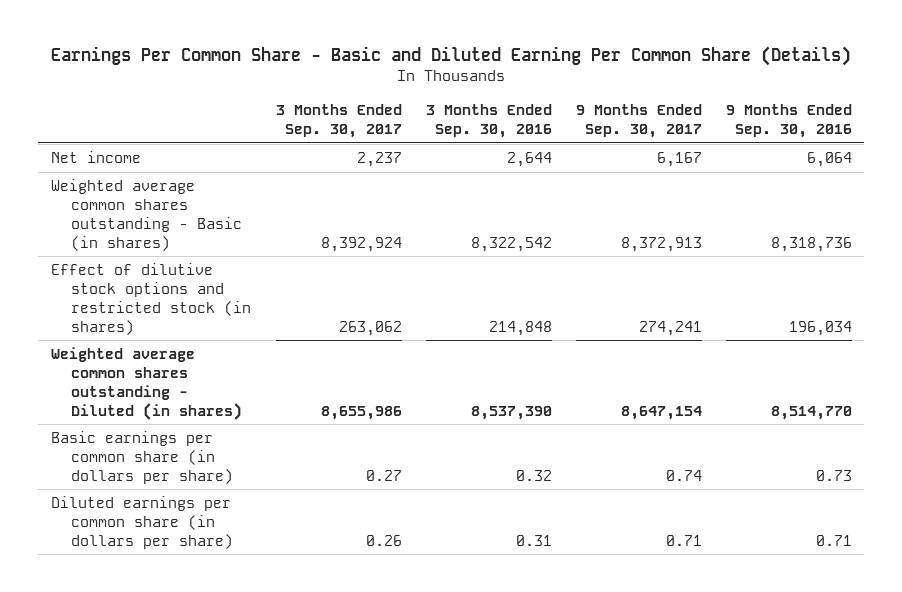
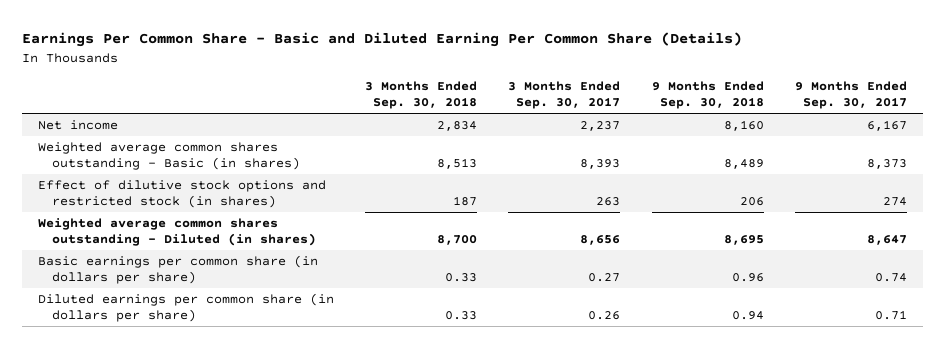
[425,104,552,139] 3 Months Ended Sep. 30, 2016 -> none
[725,104,852,139] 9 Months Ended Sep. 30, 2016 -> none
none -> [365,81,478,110] 3 Months Ended Sep. 30, 2018
none -> [651,81,764,110] 9 Months Ended Sep. 30, 2018
[320,236,402,252] 8,392,924 -> [580,159,621,170] 8,393
[620,236,702,252] 8,372,913 -> [867,159,908,170] 8,373
[338,320,402,336] 263,062 -> [596,197,621,207] 263
[638,320,702,336] 274,241 -> [883,197,908,207] 274
[320,405,402,420] 8,655,986 -> [580,235,621,246] 8,656
[620,405,702,420] 8,647,154 -> [867,235,908,246] 8,647

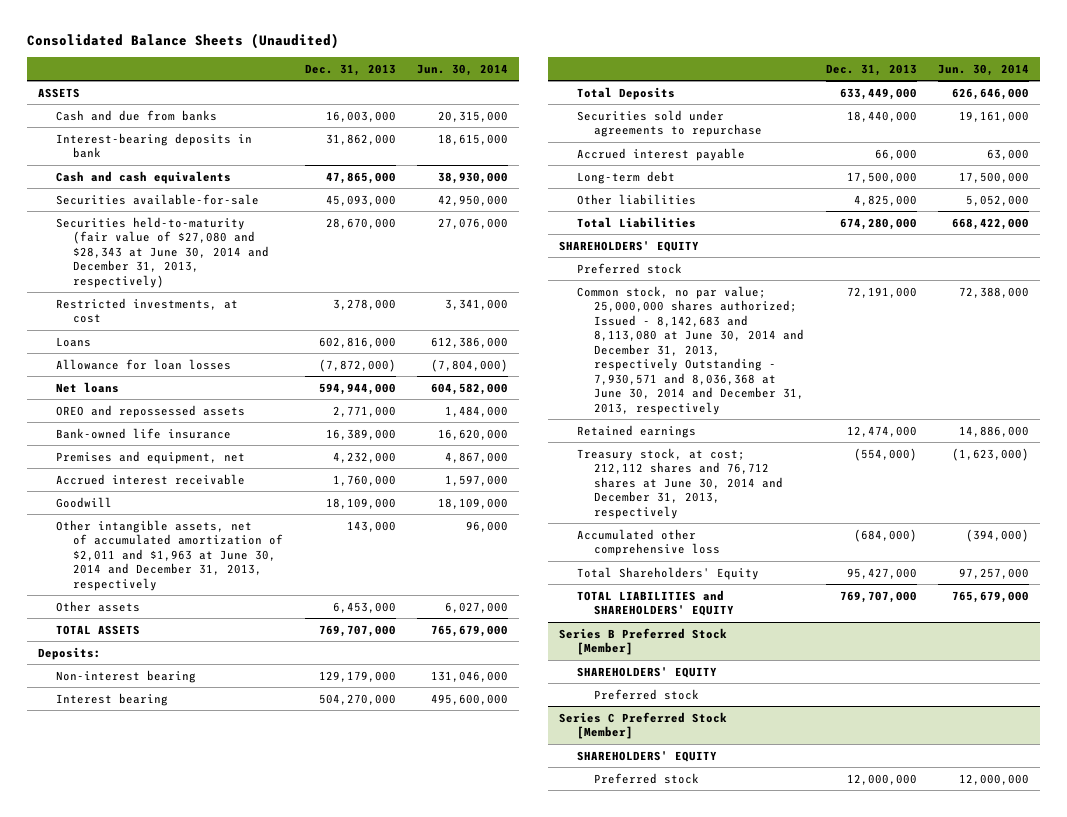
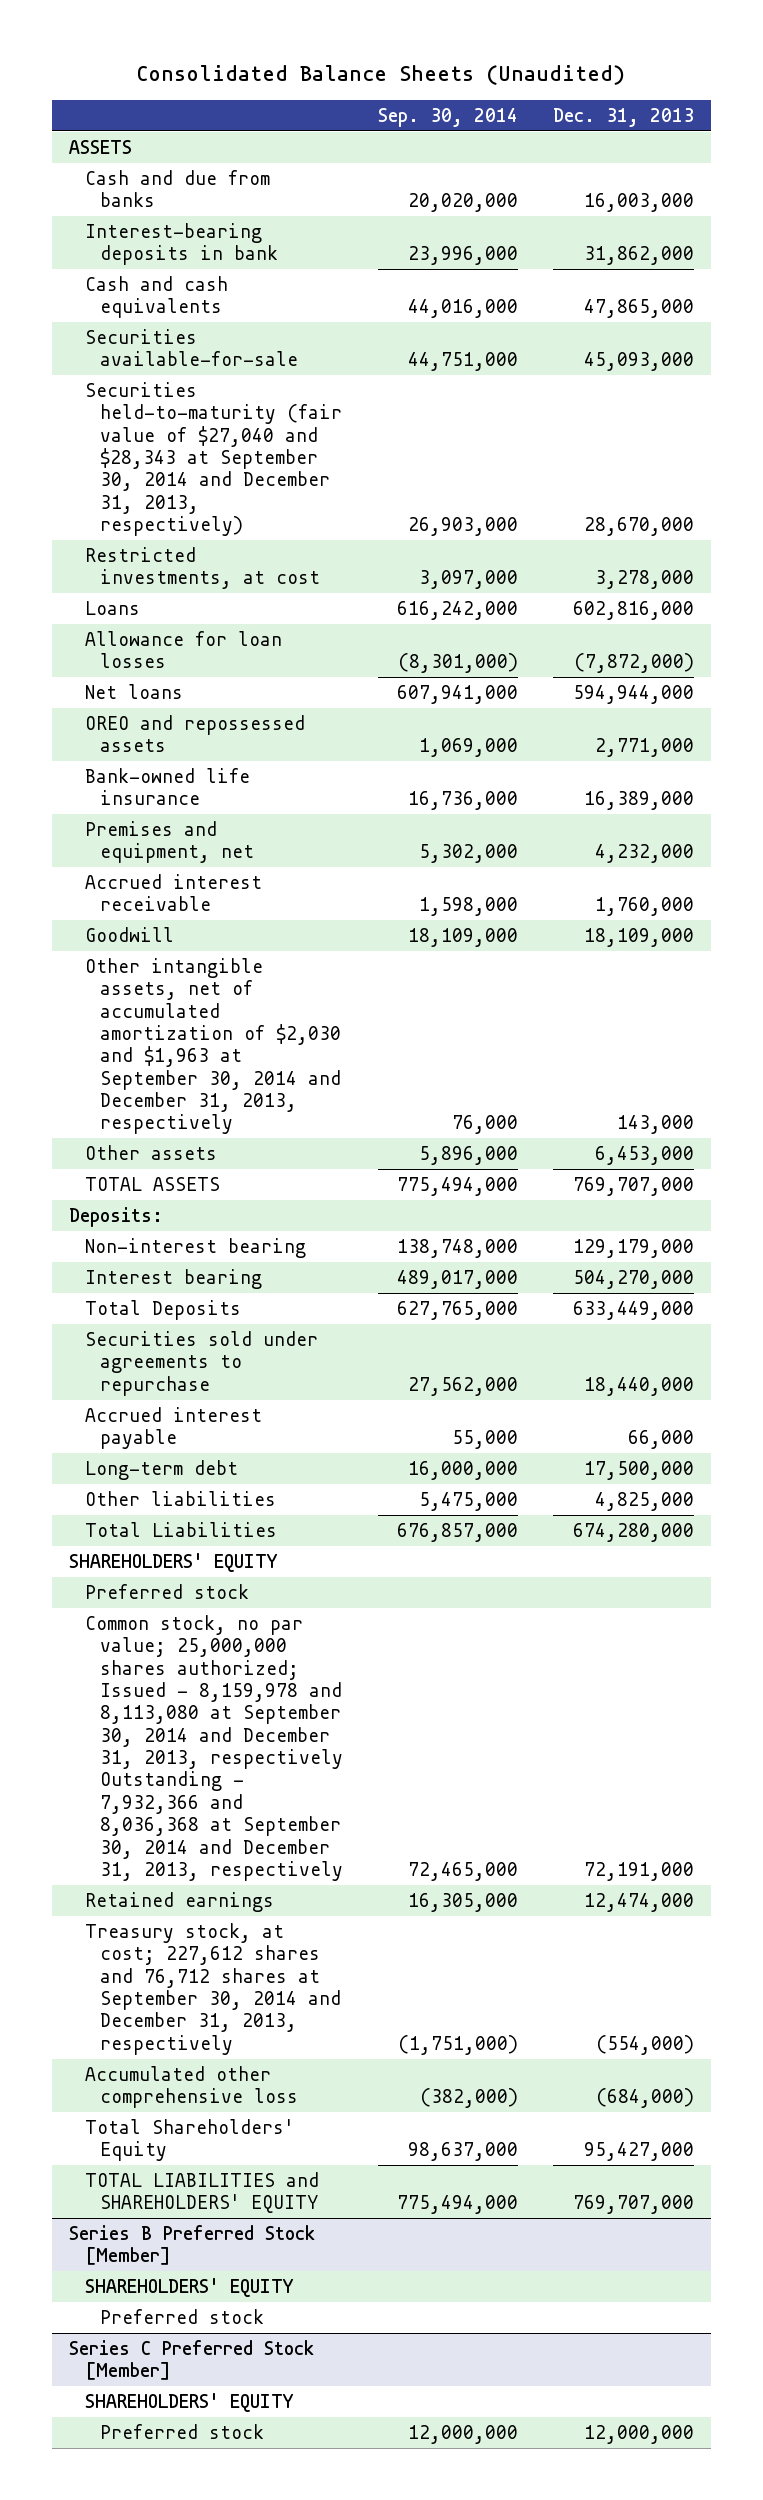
[417,63,509,76] Jun. 30, 2014 -> none
none -> [377,107,518,127] Sep. 30, 2014
[55,216,270,288] Securities held-to-maturity (fair value of $27,080 and $28,343 at June 30, 2014 and December 31, 2013, respectively) -> [84,381,343,537] Securities held-to-maturity (fair value of $27,040 and $28,343 at September 30, 2014 and December 31, 2013, respectively)
[55,519,284,591] Other intangible assets, net of accumulated amortization of $2,011 and $1,963 at June 30, 2014 and December 31, 2013, respectively -> [84,957,342,1135] Other intangible assets, net of accumulated amortization of $2,030 and $1,963 at September 30, 2014 and December 31, 2013, respectively
[576,285,805,415] Common stock, no par value; 25,000,000 shares authorized; Issued - 8,142,683 and 8,113,080 at June 30, 2014 and December 31, 2013, respectively Outstanding - 7,930,571 and 8,036,368 at June 30, 2014 and December 31, 2013, respectively -> [84,1614,344,1881] Common stock, no par value; 25,000,000 shares authorized; Issued - 8,159,978 and 8,113,080 at September 30, 2014 and December 31, 2013, respectively Outstanding - 7,932,366 and 8,036,368 at September 30, 2014 and December 31, 2013, respectively
[576,447,784,519] Treasury stock, at cost; 212,112 shares and 76,712 shares at June 30, 2014 and December 31, 2013, respectively -> [84,1922,342,2055] Treasury stock, at cost; 227,612 shares and 76,712 shares at September 30, 2014 and December 31, 2013, respectively

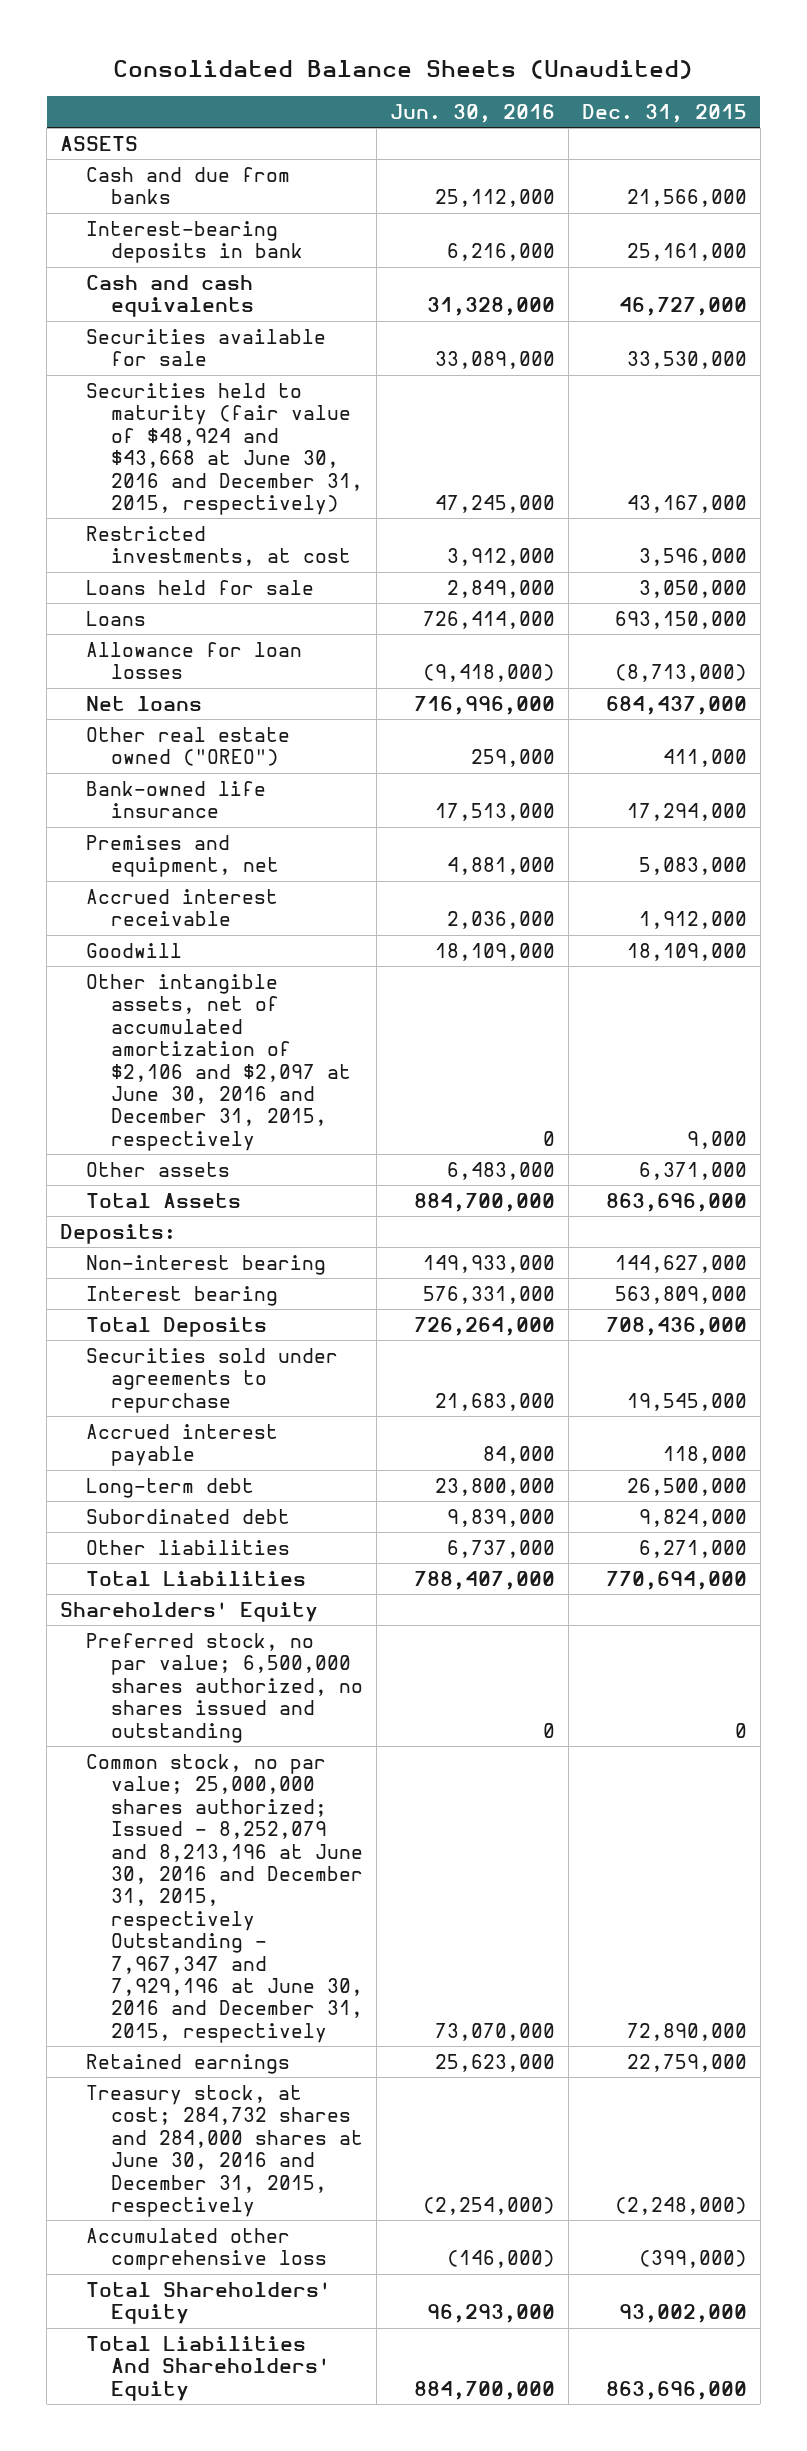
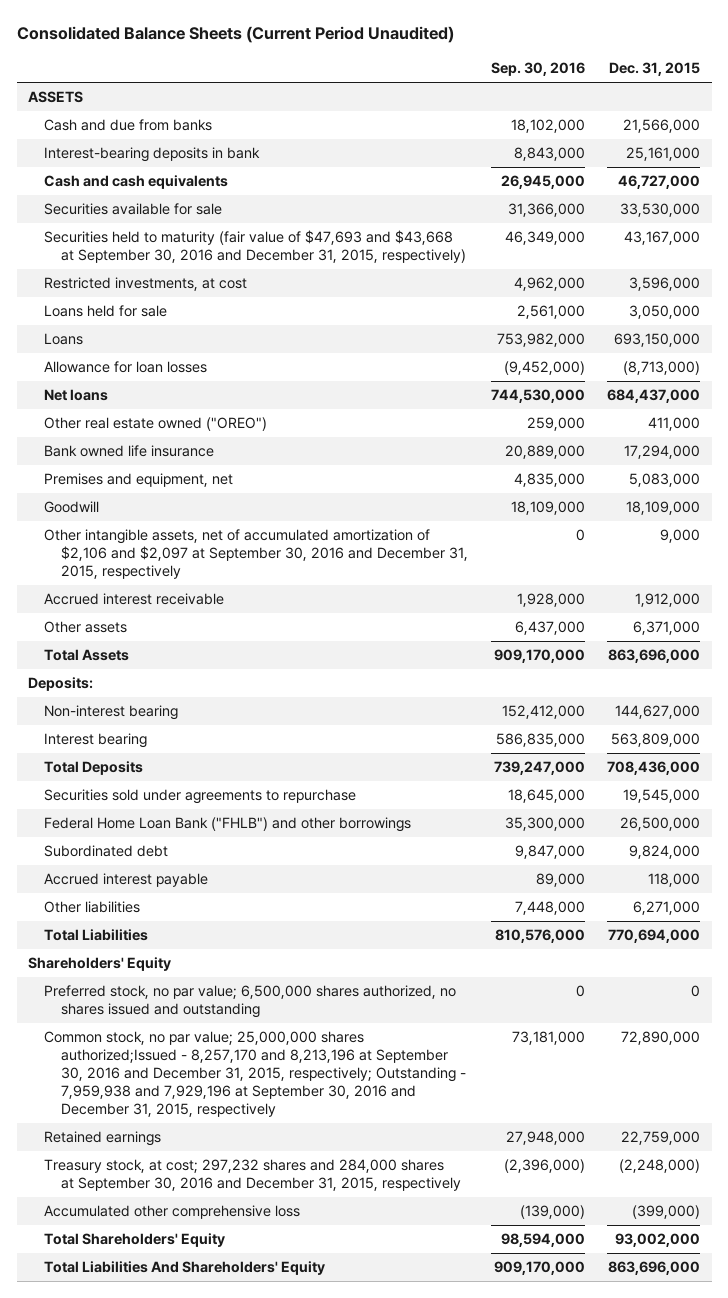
[113,59,694,79] Consolidated Balance Sheets (Unaudited) -> [16,26,454,44] Consolidated Balance Sheets (Current Period Unaudited)
[389,103,555,123] Jun. 30, 2016 -> none
none -> [490,62,585,77] Sep. 30, 2016
[85,382,363,515] Securities held to maturity (fair value of $48,924 and $43,668 at June 30, 2016 and December 31, 2015, respectively) -> [44,230,466,264] Securities held to maturity (fair value of $47,693 and $43,668 at September 30, 2016 and December 31, 2015, respectively)
[85,780,266,819] Bank-owned life insurance -> [44,445,215,458] Bank owned life insurance
[85,973,351,1151] Other intangible assets, net of accumulated amortization of $2,106 and $2,097 at June 30, 2016 and December 31, 2015, respectively -> [44,529,468,580] Other intangible assets, net of accumulated amortization of $2,106 and $2,097 at September 30, 2016 and December 31, 2015, respectively
[85,888,278,927] Accrued interest receivable -> [44,593,225,606] Accrued interest receivable
[85,1477,254,1498] Long-term debt -> [44,817,412,833] Federal Home Loan Bank ("FHLB") and other borrowings
[85,1423,278,1467] Accrued interest payable -> [44,873,209,888] Accrued interest payable
[85,1753,363,2043] Common stock, no par value; 25,000,000 shares authorized; Issued - 8,252,079 and 8,213,196 at June 30, 2016 and December 31, 2015, respectively Outstanding - 7,967,347 and 7,929,196 at June 30, 2016 and December 31, 2015, respectively -> [44,1031,466,1117] Common stock, no par value; 25,000,000 shares authorized;Issued - 8,257,170 and 8,213,196 at September 30, 2016 and December 31, 2015, respectively; Outstanding - 7,959,938 and 7,929,196 at September 30, 2016 and December 31, 2015, respectively
[85,2084,363,2217] Treasury stock, at cost; 284,732 shares and 284,000 shares at June 30, 2016 and December 31, 2015, respectively -> [44,1159,461,1192] Treasury stock, at cost; 297,232 shares and 284,000 shares at September 30, 2016 and December 31, 2015, respectively

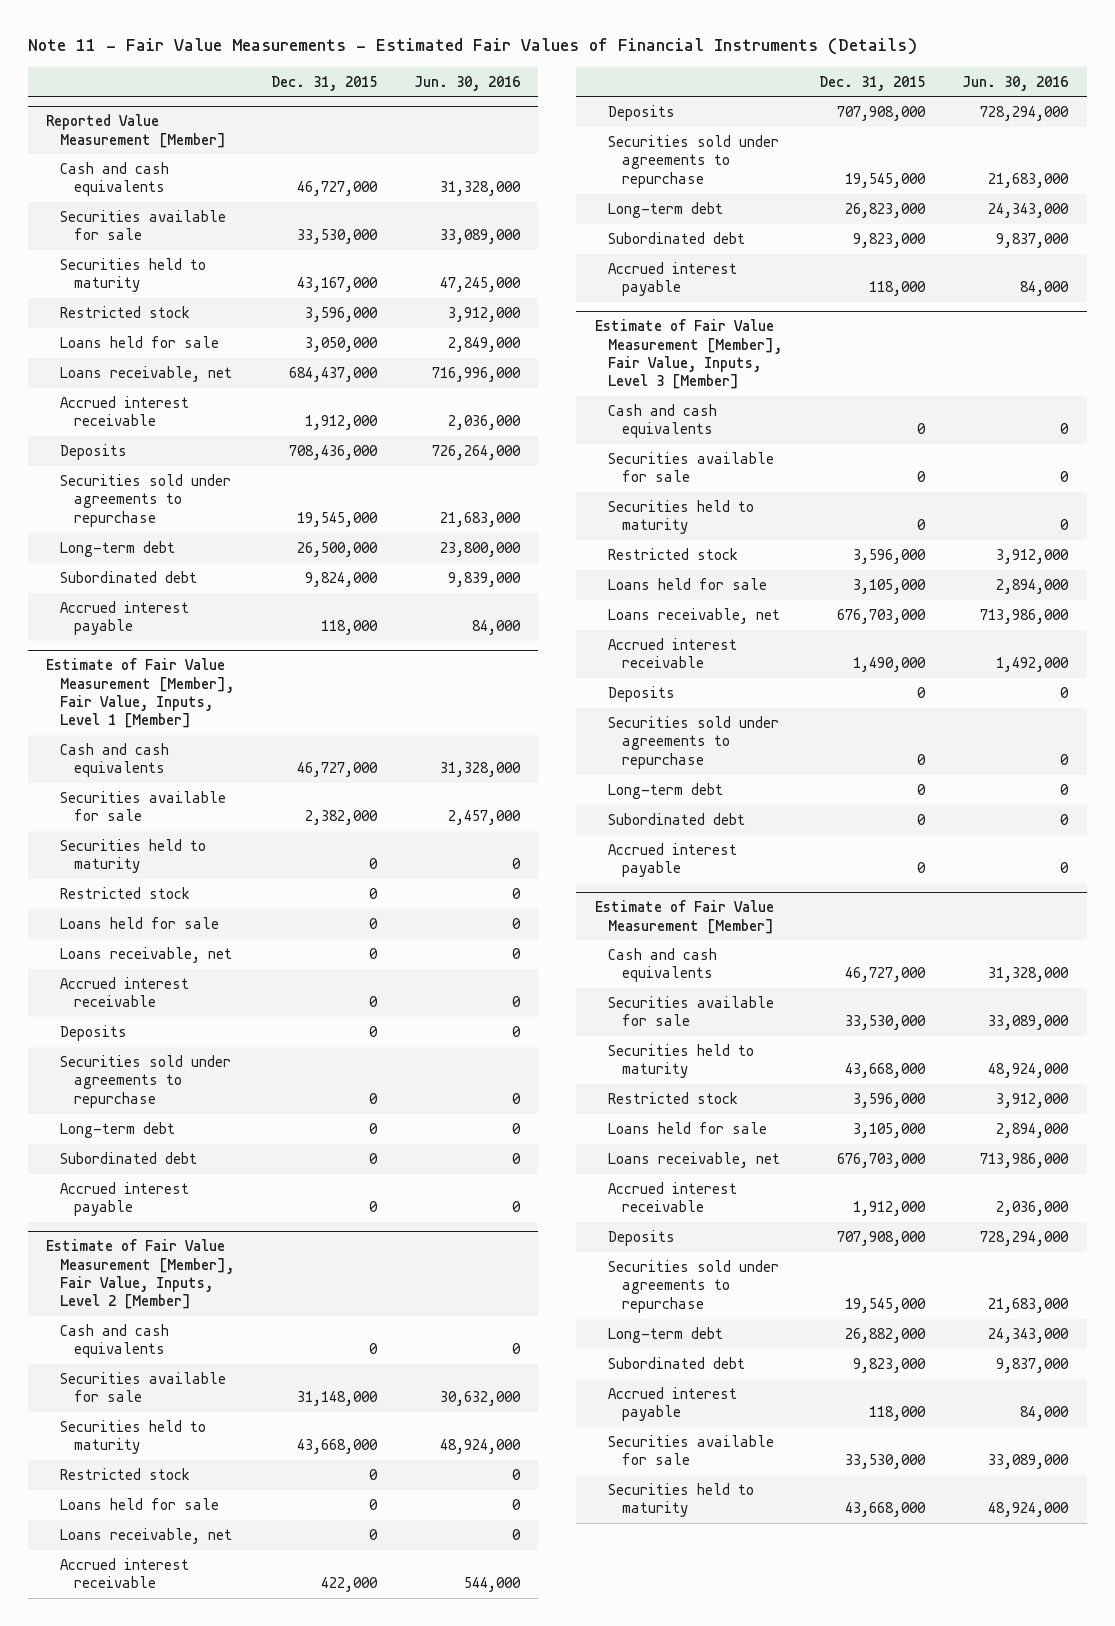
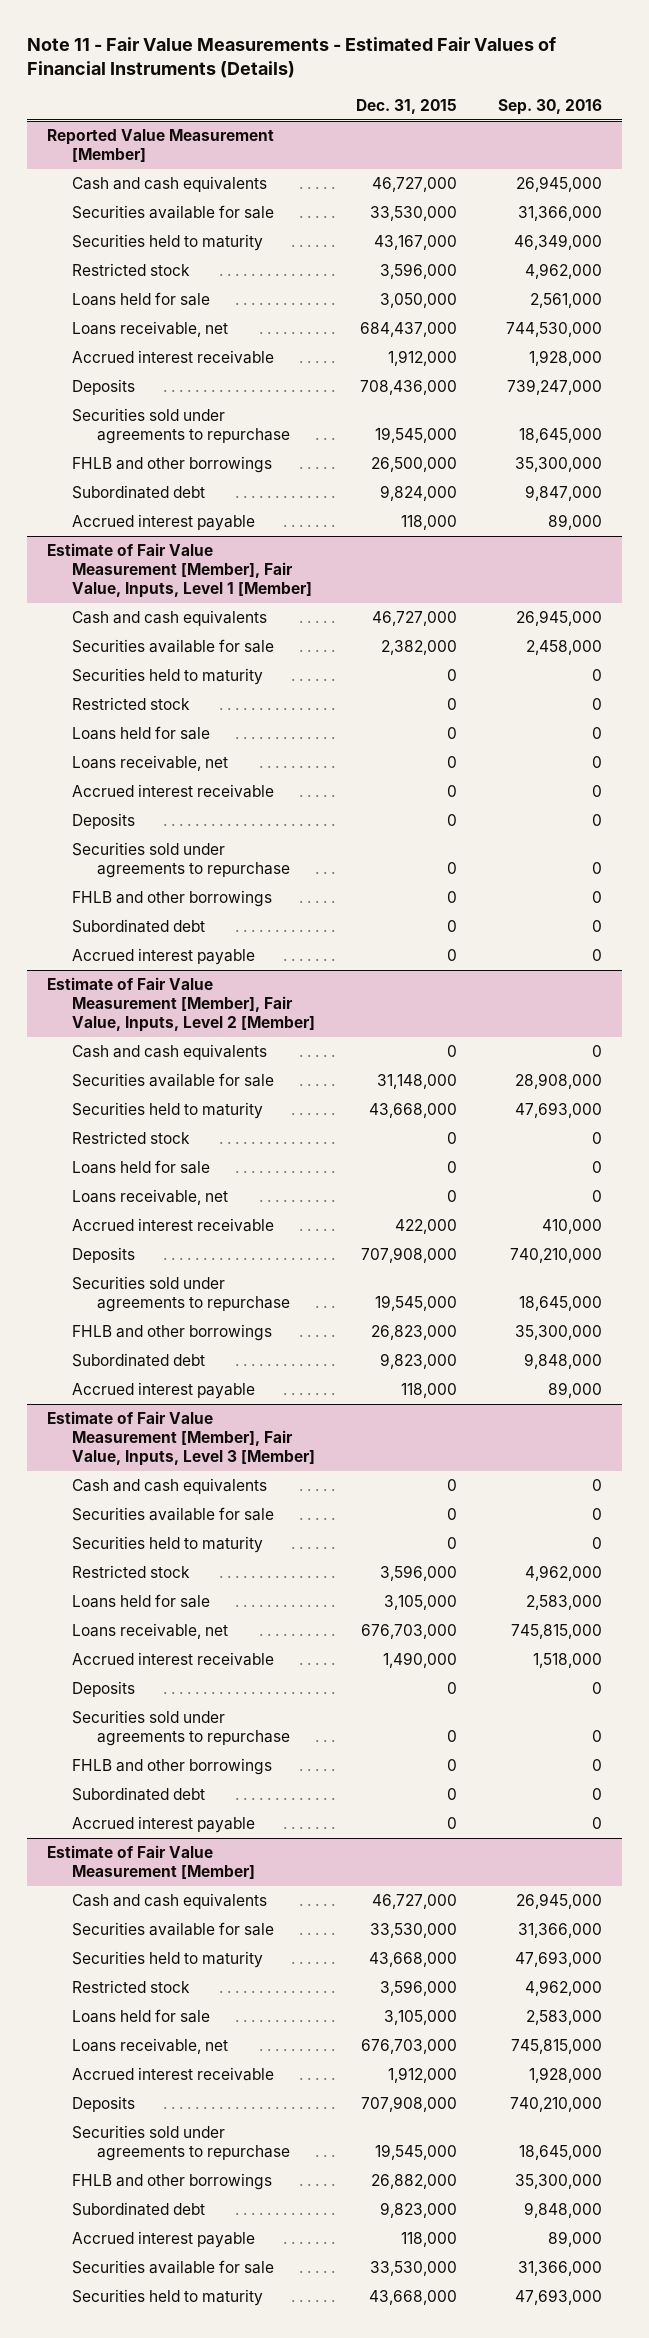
[413,75,520,91] Jun. 30, 2016 -> none
none -> [497,98,602,115] Sep. 30, 2016
[60,541,176,558] Long-term debt -> [72,456,273,474] FHLB and other borrowings
[60,1122,176,1139] Long-term debt -> none
none -> [72,890,273,908] FHLB and other borrowings
[608,202,724,219] Long-term debt -> [72,1324,273,1342] FHLB and other borrowings
[608,783,724,800] Long-term debt -> none
none -> [72,1758,273,1776] FHLB and other borrowings
[608,1327,724,1344] Long-term debt -> [72,2173,273,2191] FHLB and other borrowings

